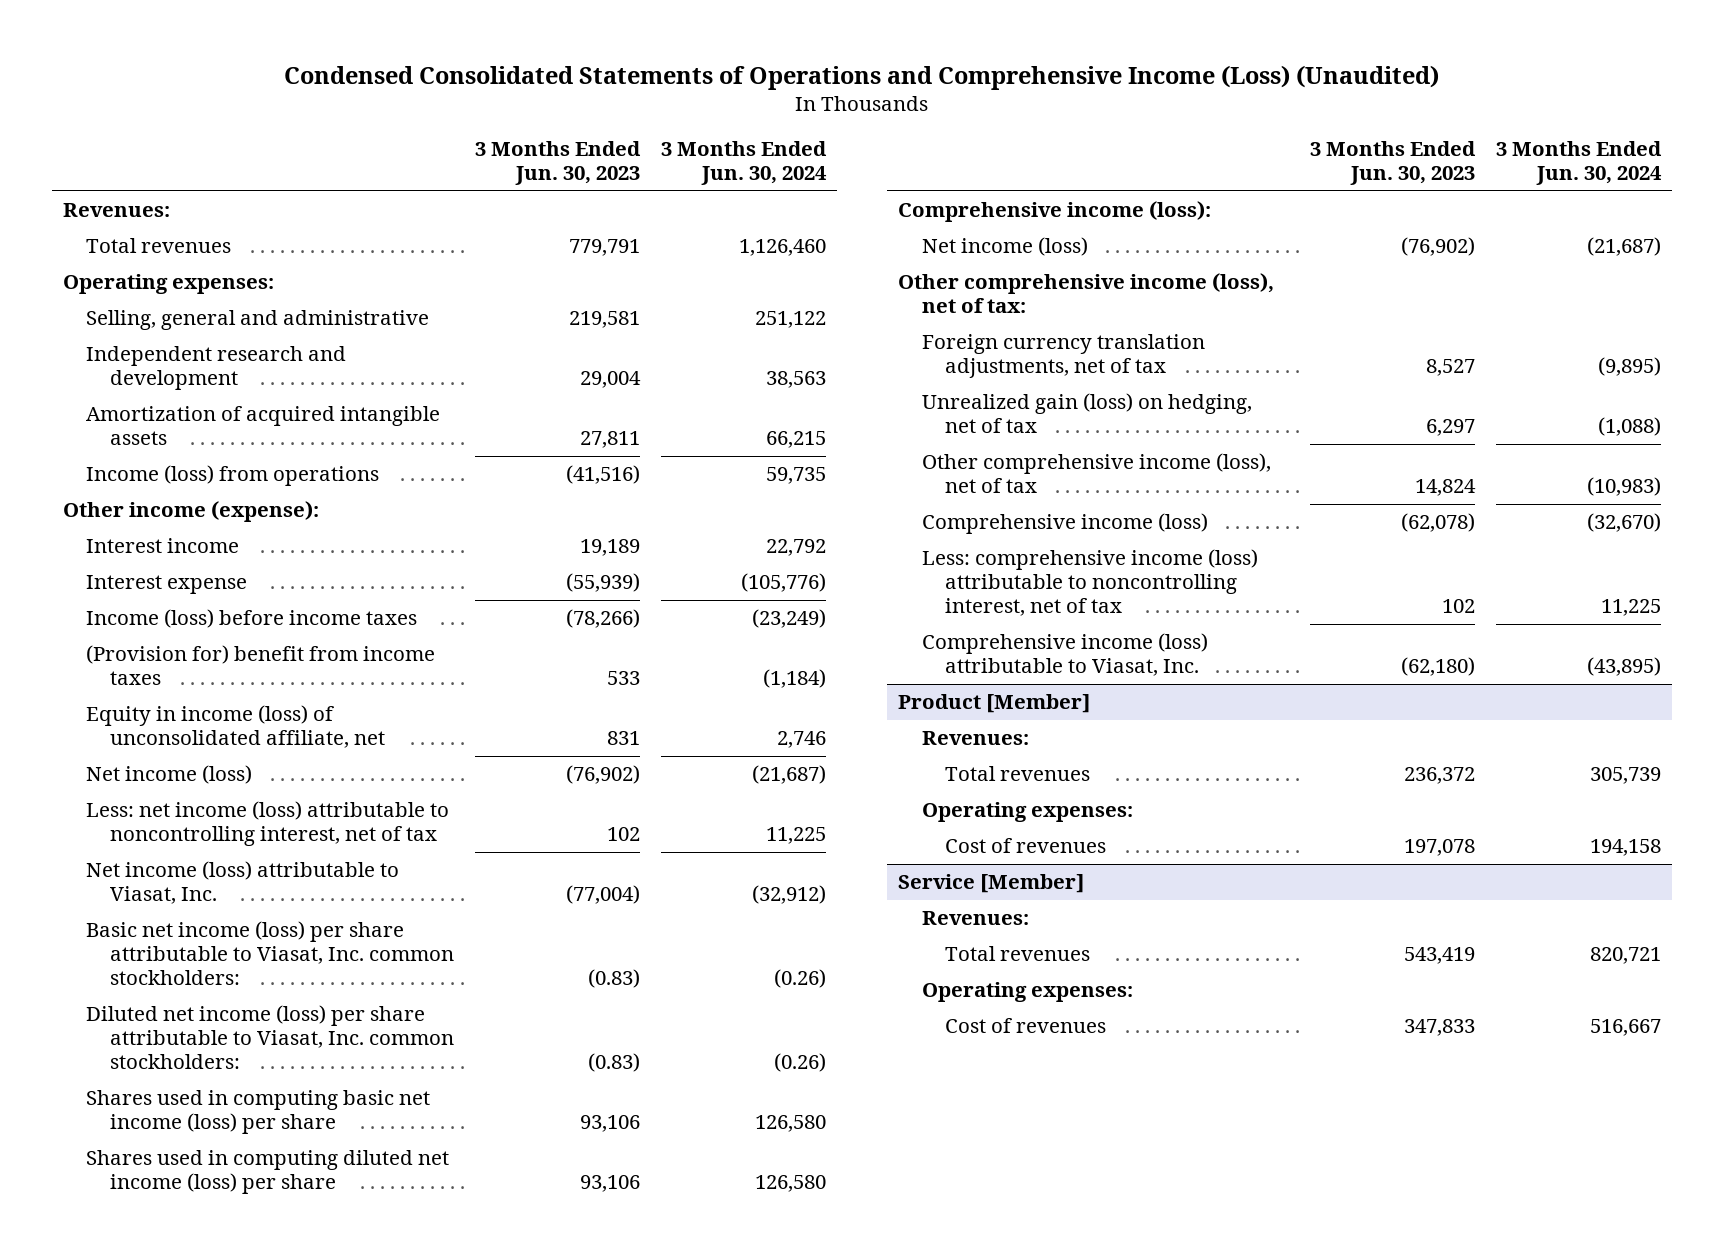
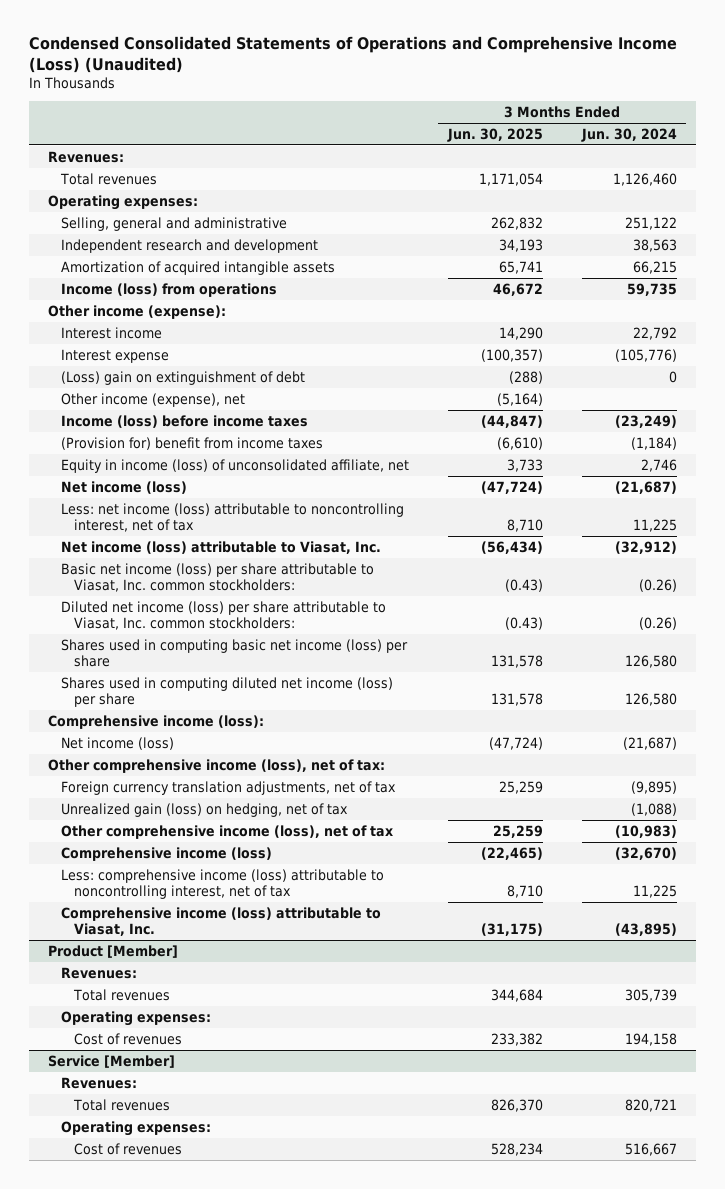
[475,141,642,186] 3 Months Ended Jun. 30, 2023 -> none
none -> [446,127,543,142] Jun. 30, 2025
none -> [60,370,305,385] (Loss) gain on extinguishment of debt
none -> [60,392,245,407] Other income (expense), net

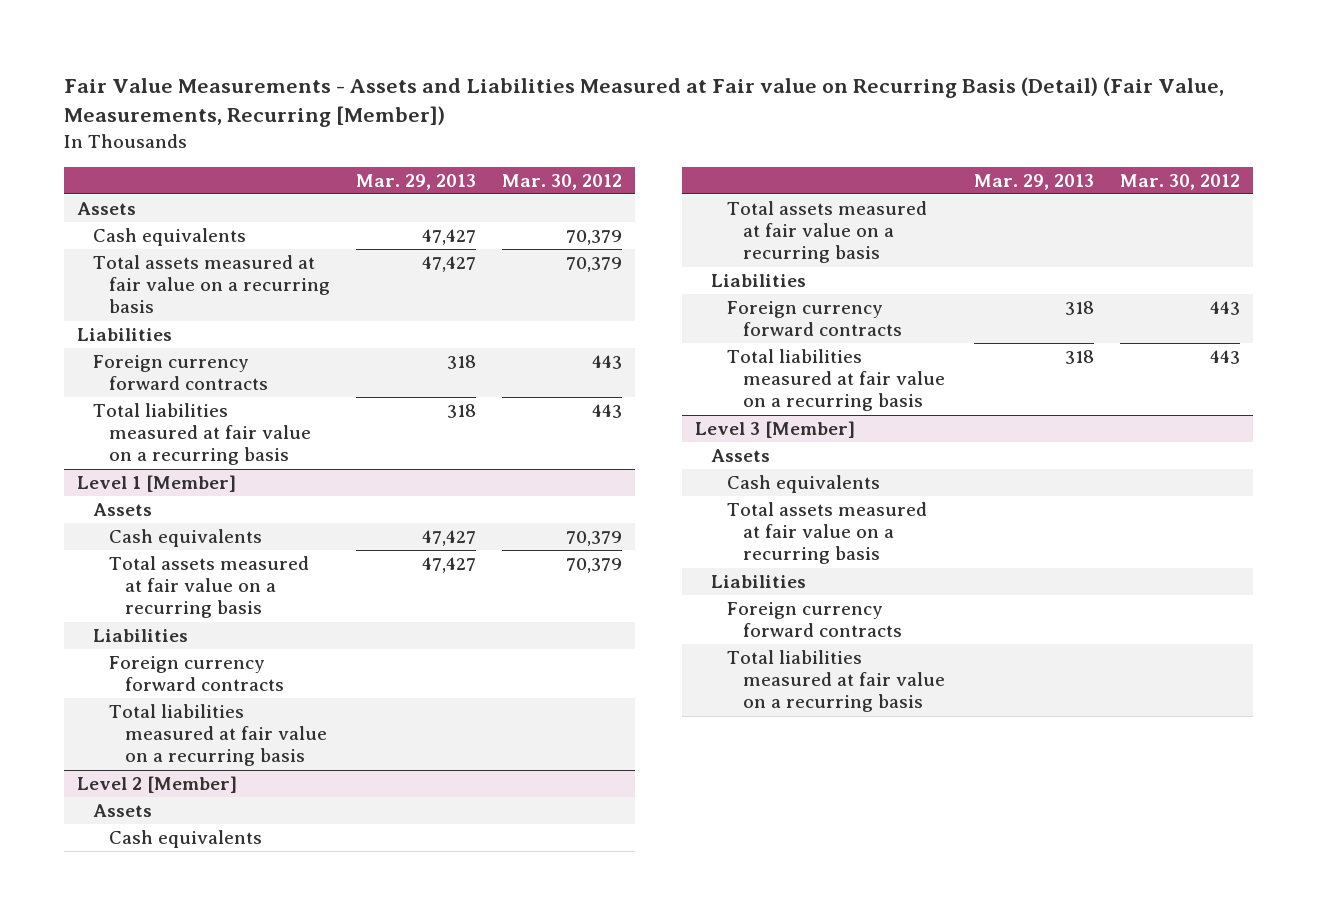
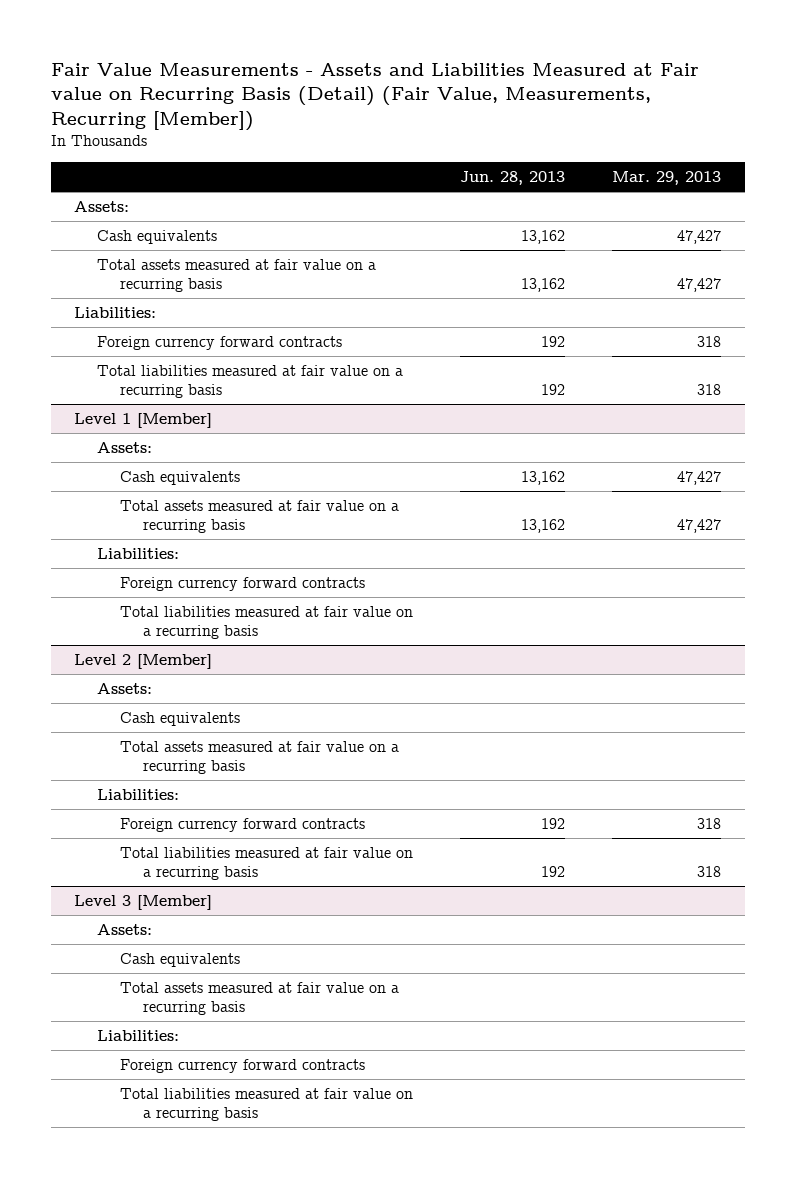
[501,173,622,190] Mar. 30, 2012 -> none
none -> [460,171,566,186] Jun. 28, 2013
[77,202,137,216] Assets -> [74,201,130,213] Assets:
[77,328,173,342] Liabilities -> [74,307,157,319] Liabilities:
[93,503,153,517] Assets -> [97,442,153,454] Assets:
[93,629,189,643] Liabilities -> [97,548,180,560] Liabilities:
[93,804,153,818] Assets -> [97,683,153,695] Assets:
[710,274,806,288] Liabilities -> [97,789,180,801] Liabilities:
[710,449,770,463] Assets -> [97,924,153,936] Assets:
[710,575,806,589] Liabilities -> [97,1030,180,1042] Liabilities:

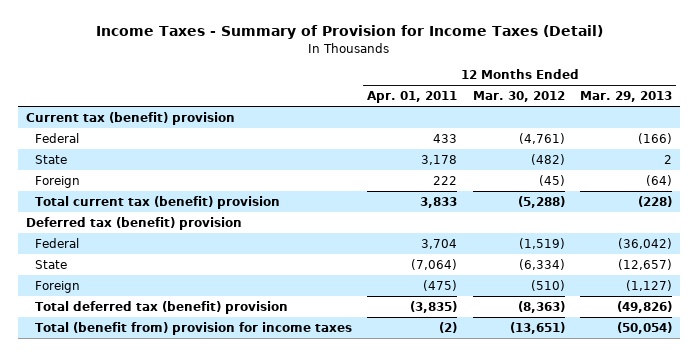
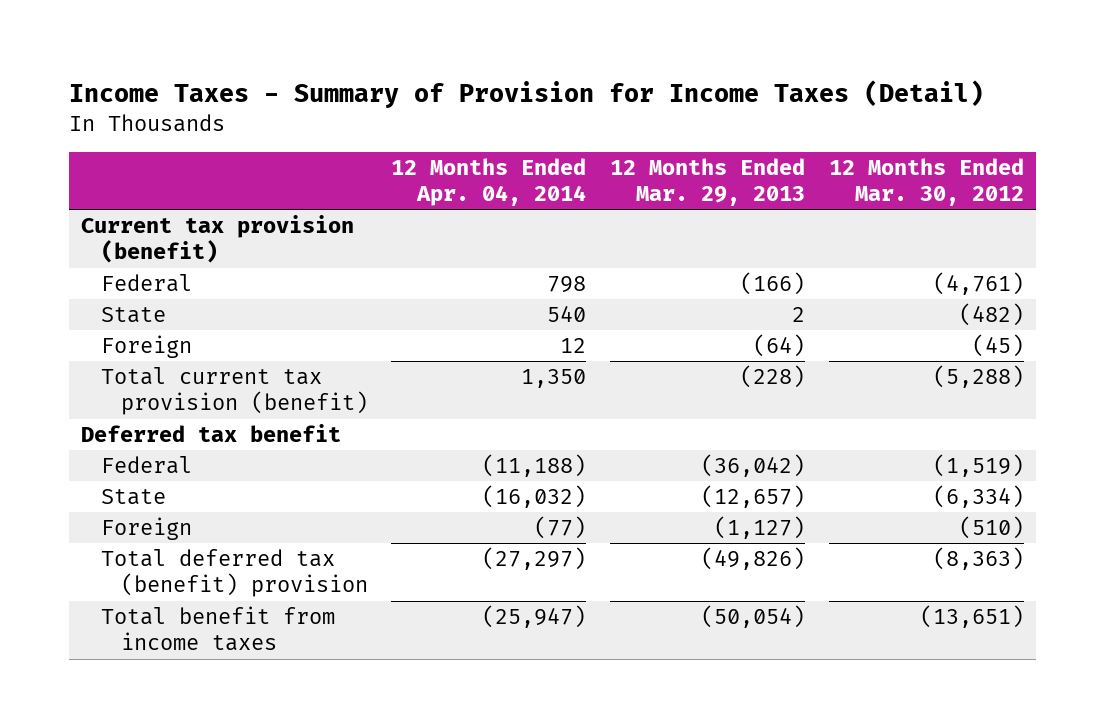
[367,91,458,104] Apr. 01, 2011 -> none
none -> [391,158,587,207] 12 Months Ended Apr. 04, 2014
[25,111,235,125] Current tax (benefit) provision -> [80,215,354,264] Current tax provision (benefit)
[34,195,280,209] Total current tax (benefit) provision -> [100,367,368,416] Total current tax provision (benefit)
[25,216,242,230] Deferred tax (benefit) provision -> [80,424,341,443] Deferred tax benefit
[34,321,352,335] Total (benefit from) provision for income taxes -> [100,606,335,652] Total benefit from income taxes

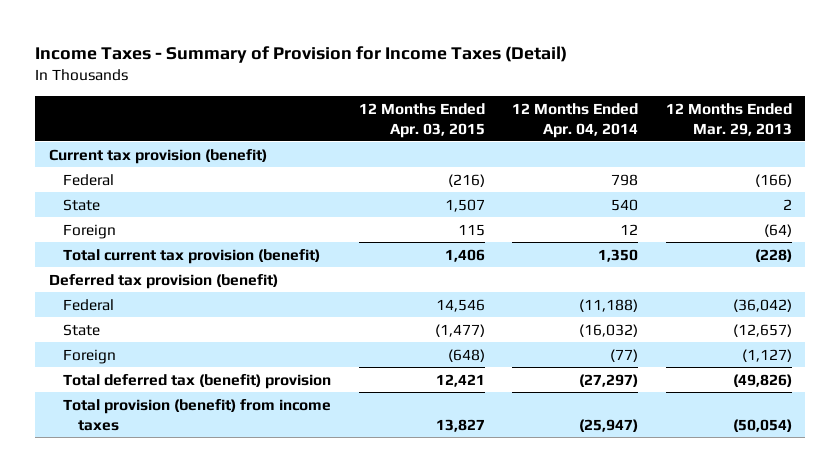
[828,158,1024,207] 12 Months Ended Mar. 30, 2012 -> none
none -> [358,102,485,138] 12 Months Ended Apr. 03, 2015
[80,424,341,443] Deferred tax benefit -> [48,273,278,289] Deferred tax provision (benefit)
[100,606,335,652] Total benefit from income taxes -> [63,398,332,431] Total provision (benefit) from income taxes

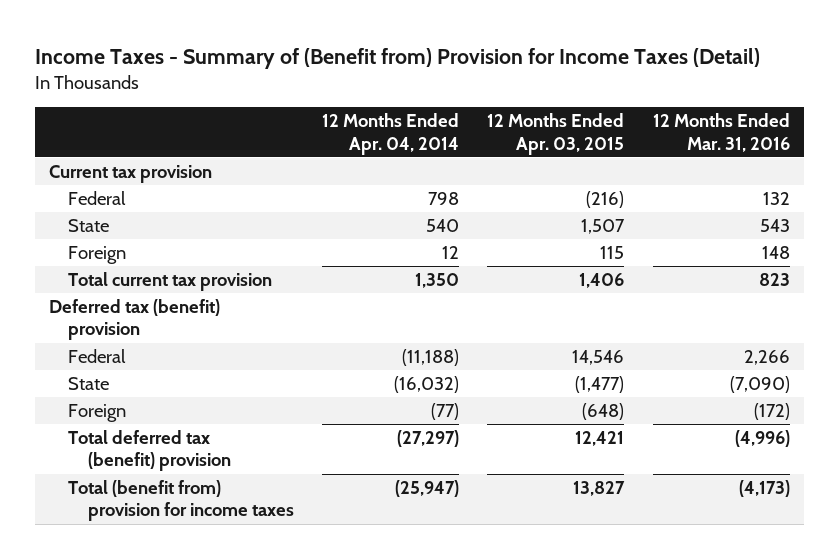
[34,46,567,64] Income Taxes - Summary of Provision for Income Taxes (Detail) -> [34,47,760,69] Income Taxes - Summary of (Benefit from) Provision for Income Taxes (Detail)
[665,102,792,136] 12 Months Ended Mar. 29, 2013 -> none
none -> [652,113,790,152] 12 Months Ended Mar. 31, 2016
[48,148,267,164] Current tax provision (benefit) -> [49,165,213,184] Current tax provision
[63,248,321,264] Total current tax provision (benefit) -> [68,272,273,292] Total current tax provision
[48,273,278,289] Deferred tax provision (benefit) -> [49,299,221,341] Deferred tax (benefit) provision
[63,398,332,431] Total provision (benefit) from income taxes -> [68,480,294,522] Total (benefit from) provision for income taxes

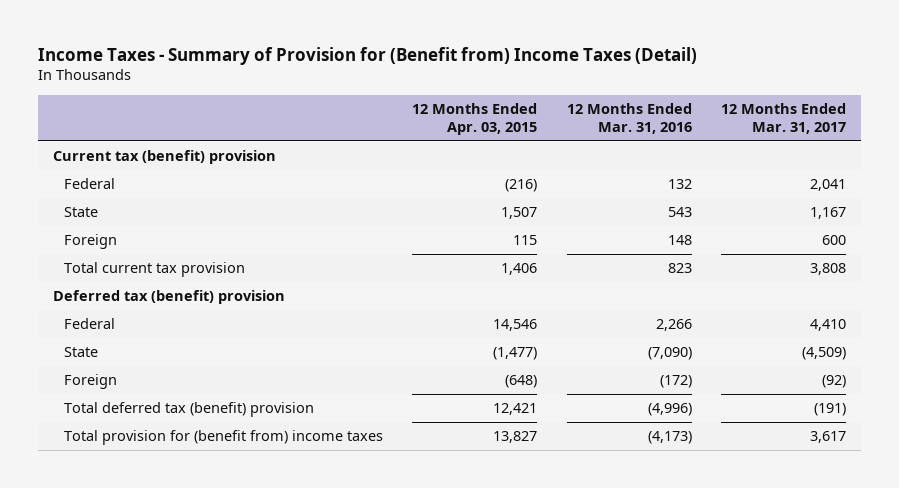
[34,47,760,69] Income Taxes - Summary of (Benefit from) Provision for Income Taxes (Detail) -> [37,46,697,65] Income Taxes - Summary of Provision for (Benefit from) Income Taxes (Detail)
[322,113,460,155] 12 Months Ended Apr. 04, 2014 -> none
none -> [721,103,847,135] 12 Months Ended Mar. 31, 2017
[49,165,213,184] Current tax provision -> [52,150,276,165] Current tax (benefit) provision
[68,480,294,522] Total (benefit from) provision for income taxes -> [63,430,383,446] Total provision for (benefit from) income taxes

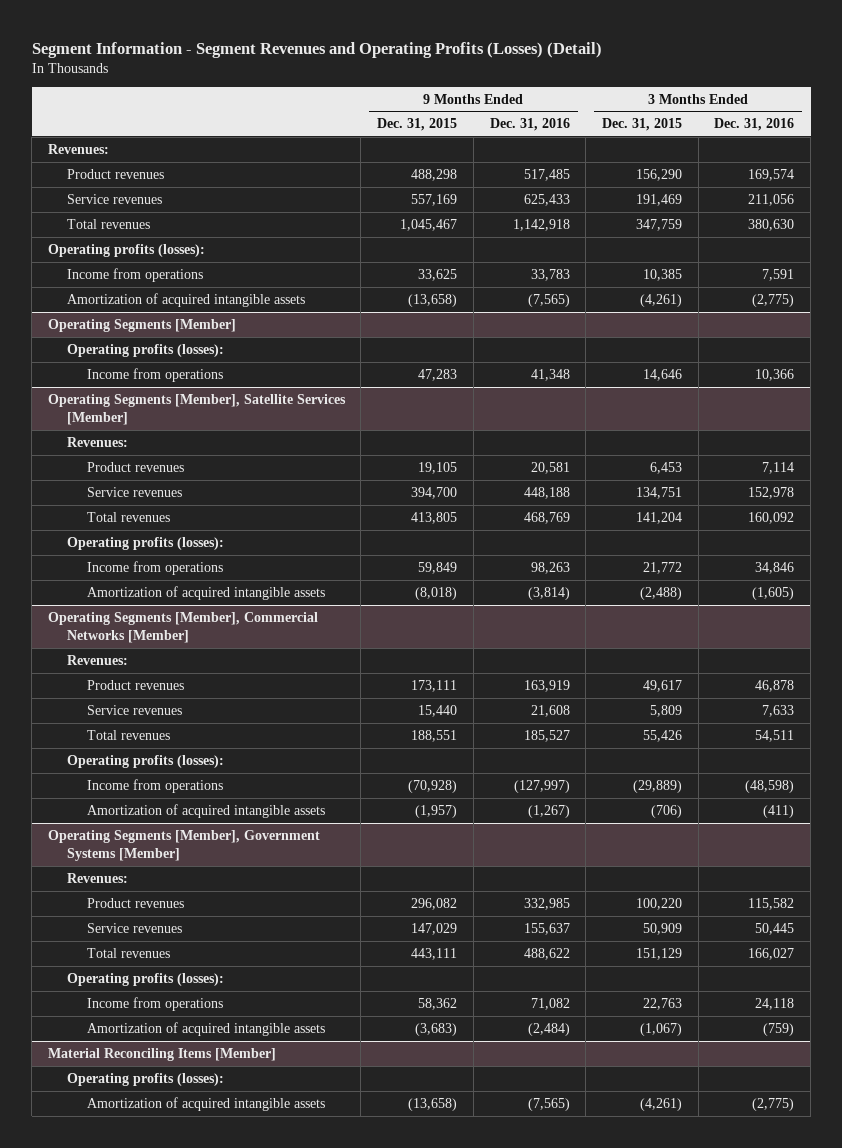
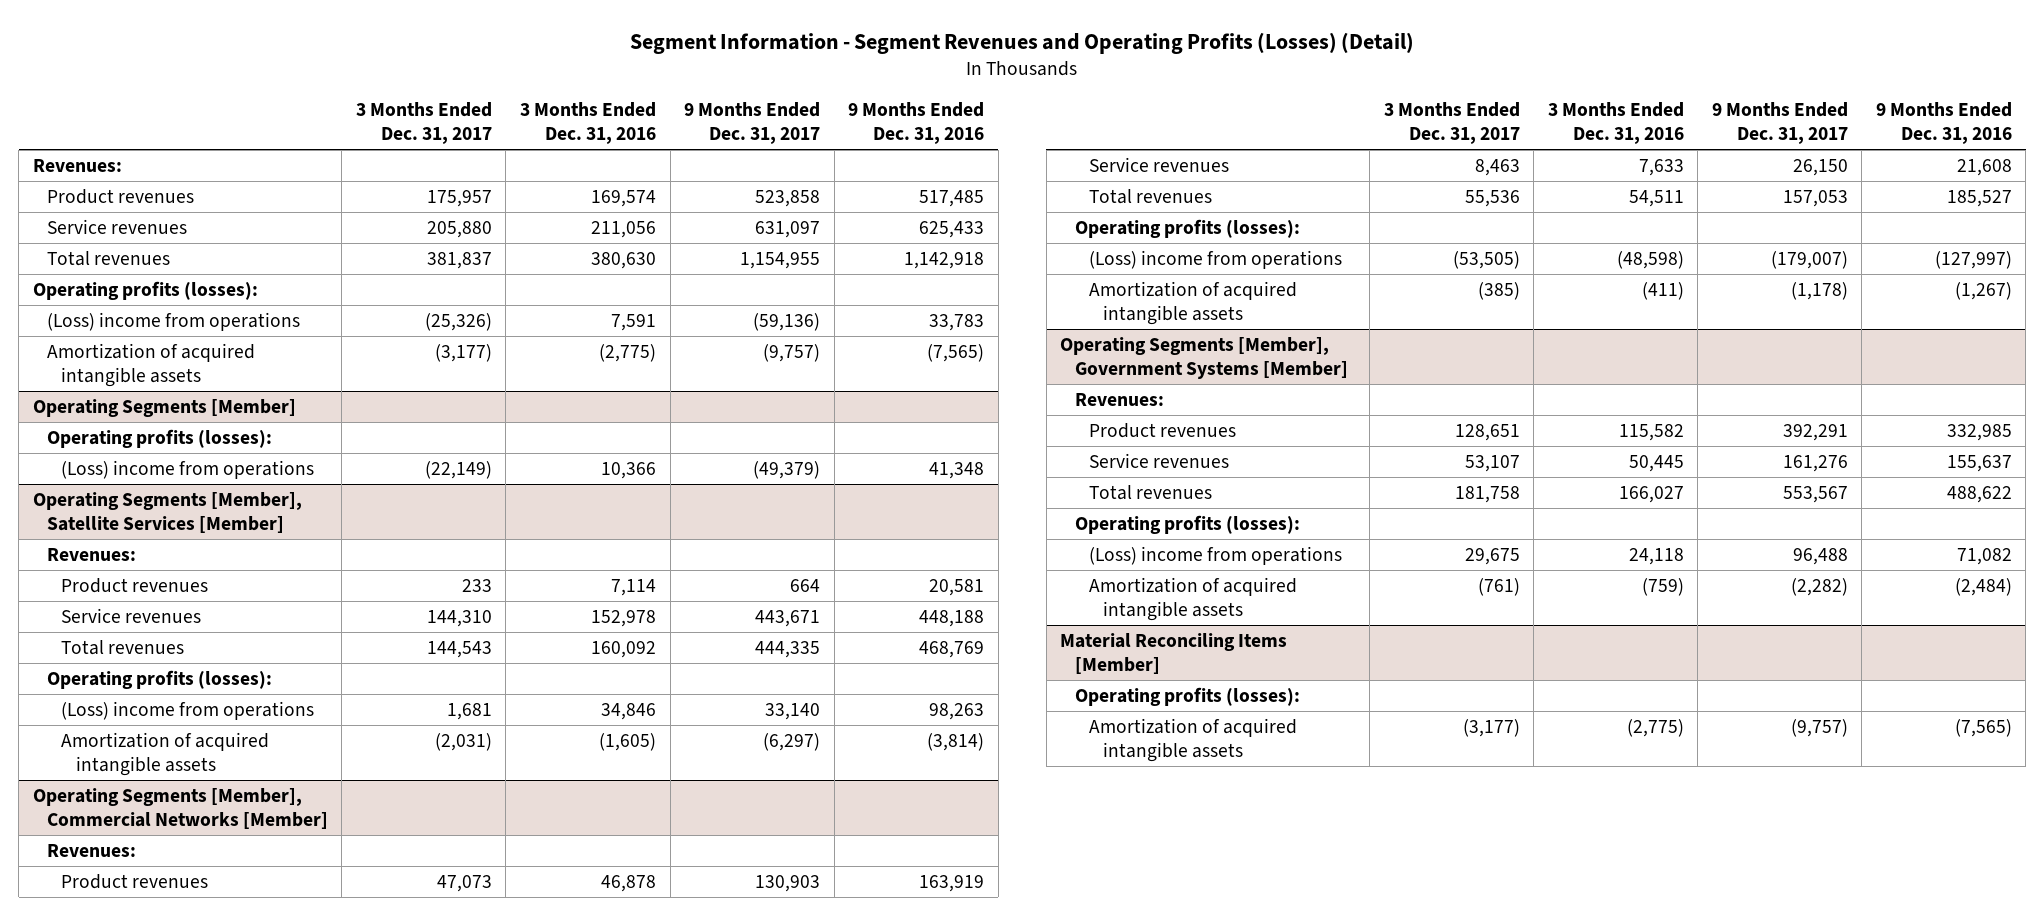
[377,118,458,132] Dec. 31, 2015 -> none
[601,118,682,132] Dec. 31, 2015 -> none
none -> [355,101,492,144] 3 Months Ended Dec. 31, 2017
none -> [684,101,821,144] 9 Months Ended Dec. 31, 2017
[67,267,204,282] Income from operations -> [46,311,300,331] (Loss) income from operations
[86,367,223,382] Income from operations -> [61,459,315,479] (Loss) income from operations
[86,560,223,575] Income from operations -> [61,700,315,720] (Loss) income from operations
[86,778,223,793] Income from operations -> [1088,249,1342,269] (Loss) income from operations
[86,996,223,1011] Income from operations -> [1088,545,1342,565] (Loss) income from operations

